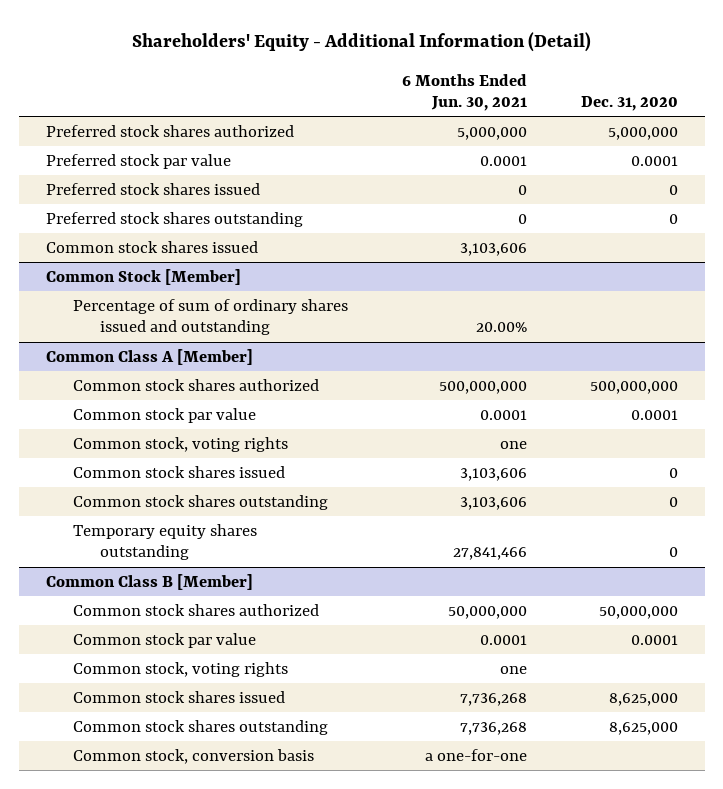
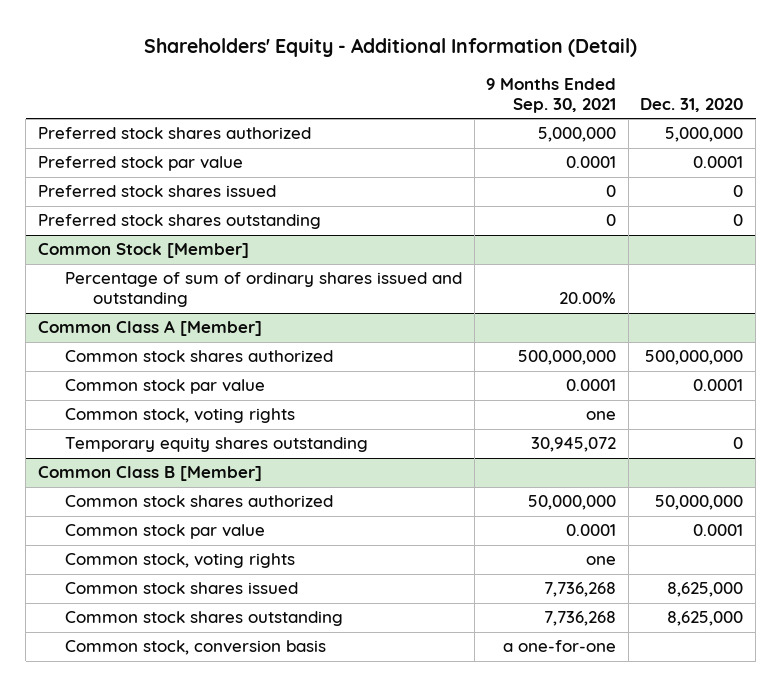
[401,73,527,111] 6 Months Ended Jun. 30, 2021 -> none
none -> [486,78,617,114] 9 Months Ended Sep. 30, 2021
[45,240,258,253] Common stock shares issued -> none
[72,465,285,478] Common stock shares issued -> none
[72,494,328,510] Common stock shares outstanding -> none

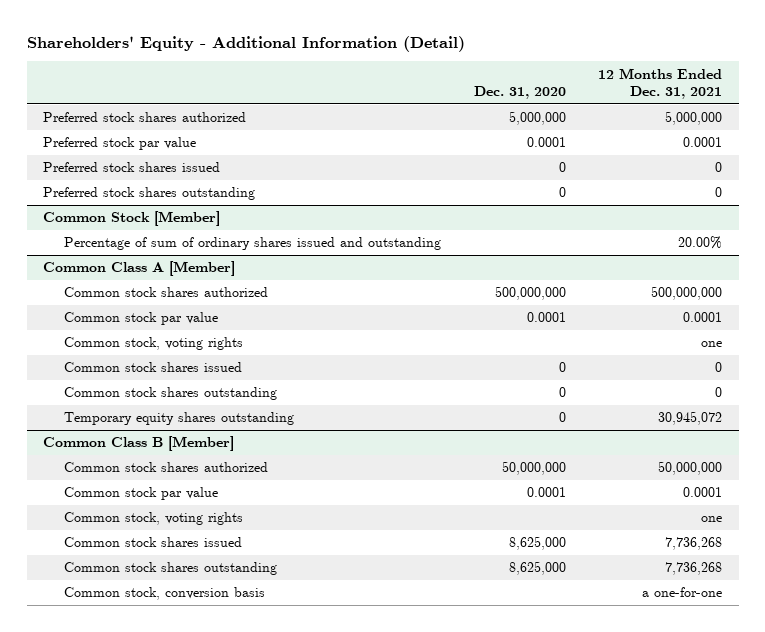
[486,78,617,114] 9 Months Ended Sep. 30, 2021 -> none
none -> [598,67,723,100] 12 Months Ended Dec. 31, 2021
none -> [64,362,243,373] Common stock shares issued
none -> [64,387,278,401] Common stock shares outstanding

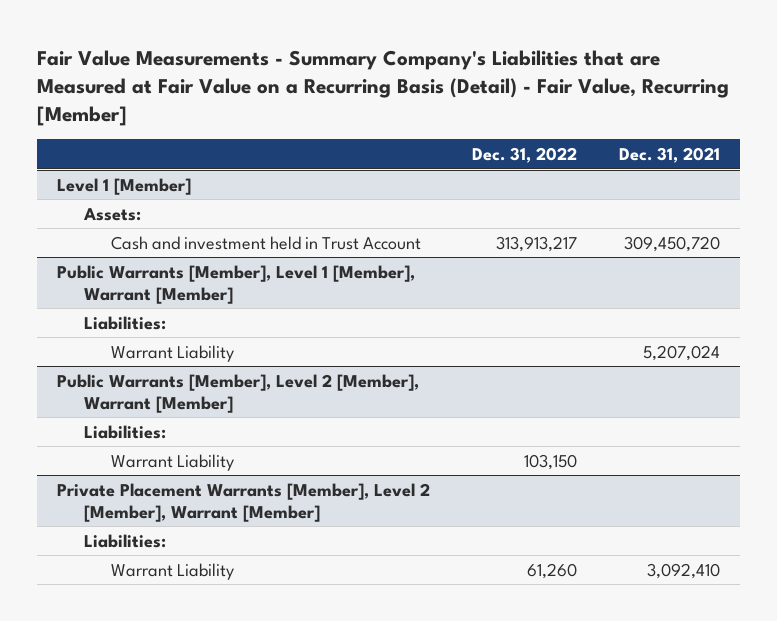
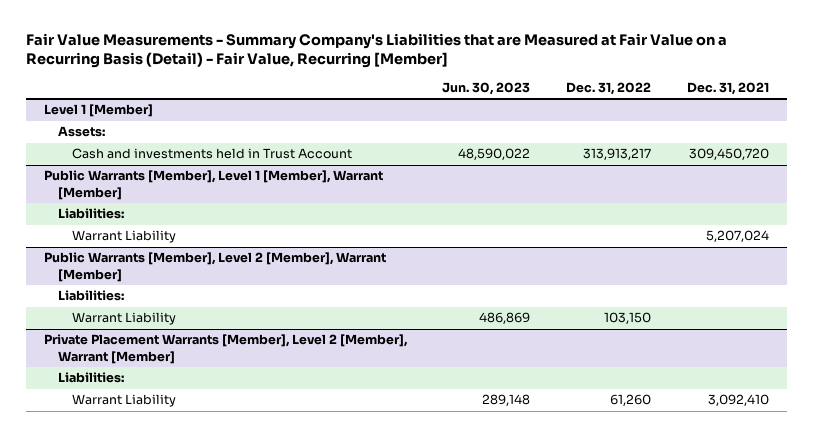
none -> [442,82,531,96] Jun. 30, 2023
[111,235,422,250] Cash and investment held in Trust Account -> [72,148,353,160] Cash and investments held in Trust Account

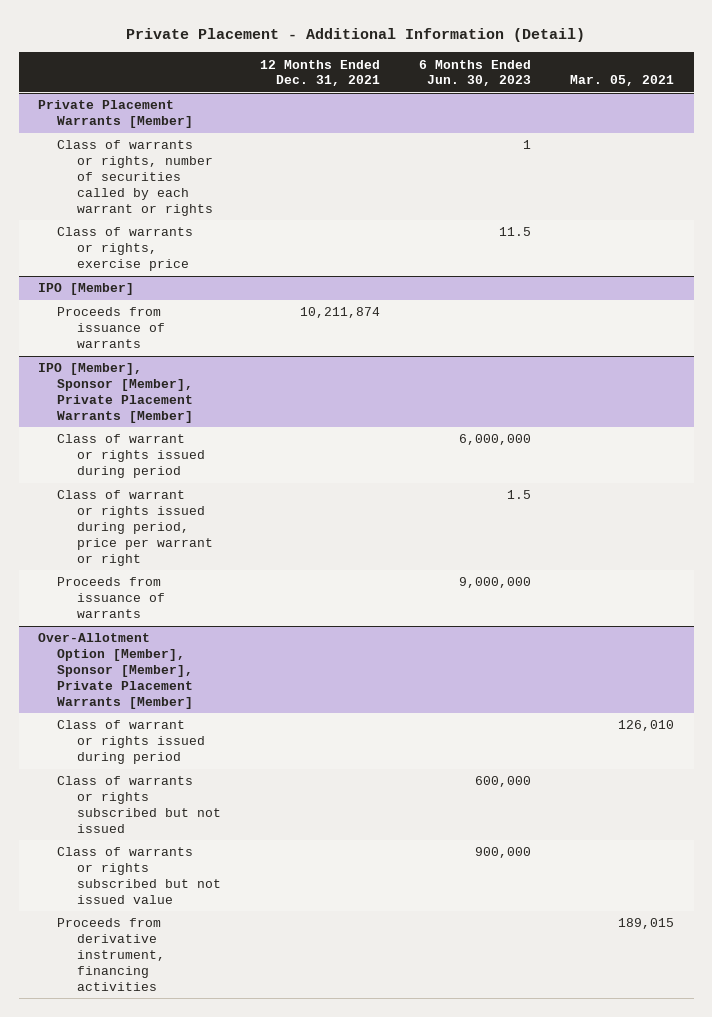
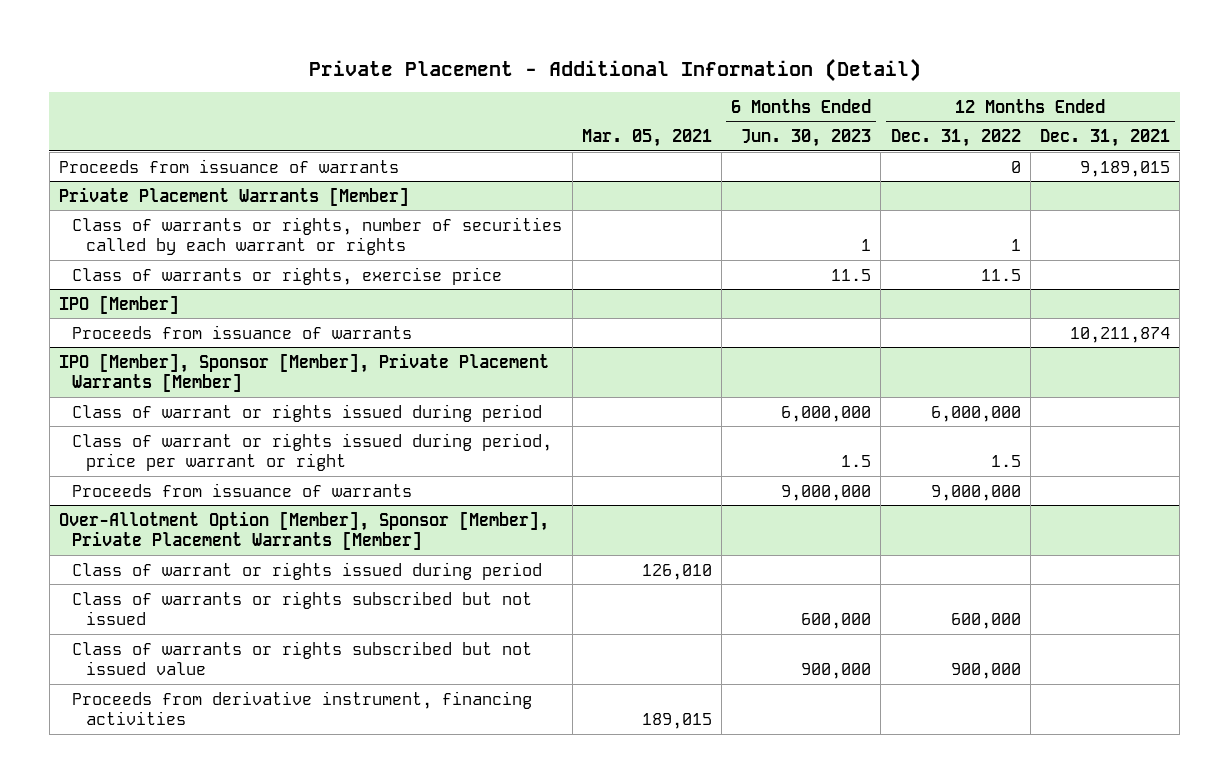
none -> [890,129,1021,148] Dec. 31, 2022
none -> [58,158,399,173] Proceeds from issuance of warrants

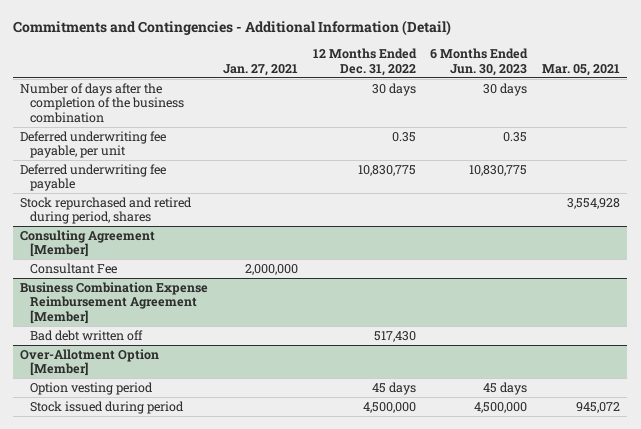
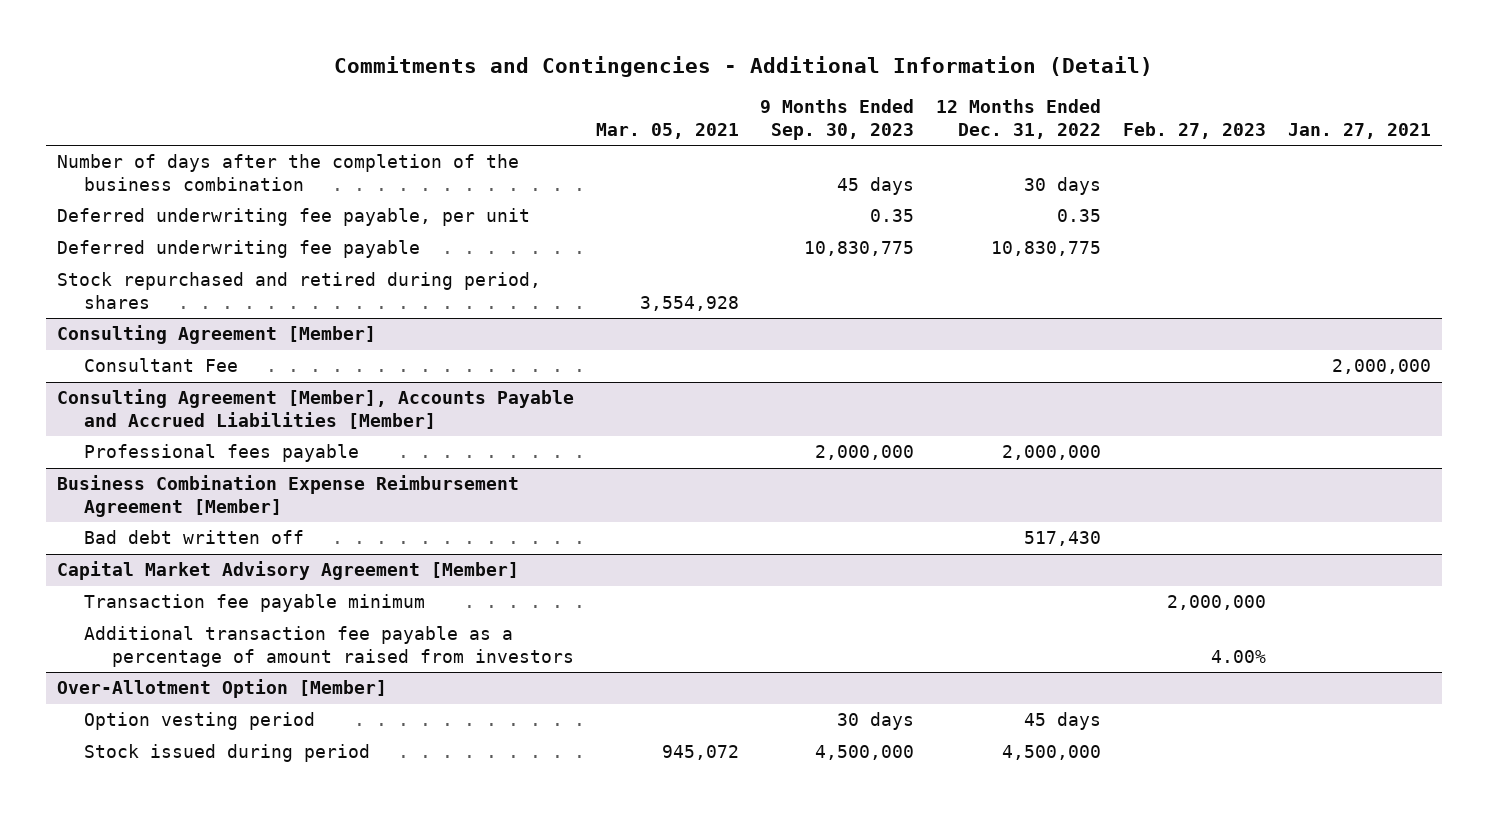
[430,48,529,76] 6 Months Ended Jun. 30, 2023 -> none
none -> [760,99,915,141] 9 Months Ended Sep. 30, 2023
none -> [1123,122,1267,140] Feb. 27, 2023
none -> [56,389,574,430] Consulting Agreement [Member], Accounts Payable and Accrued Liabilities [Member]
none -> [84,444,360,463] Professional fees payable
none -> [56,561,519,581] Capital Market Advisory Agreement [Member]
none -> [84,594,426,613] Transaction fee payable minimum
none -> [84,626,574,668] Additional transaction fee payable as a percentage of amount raised from investors

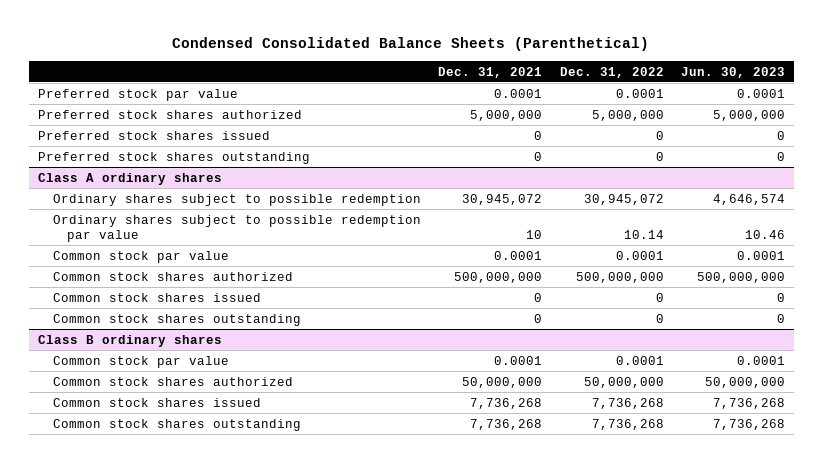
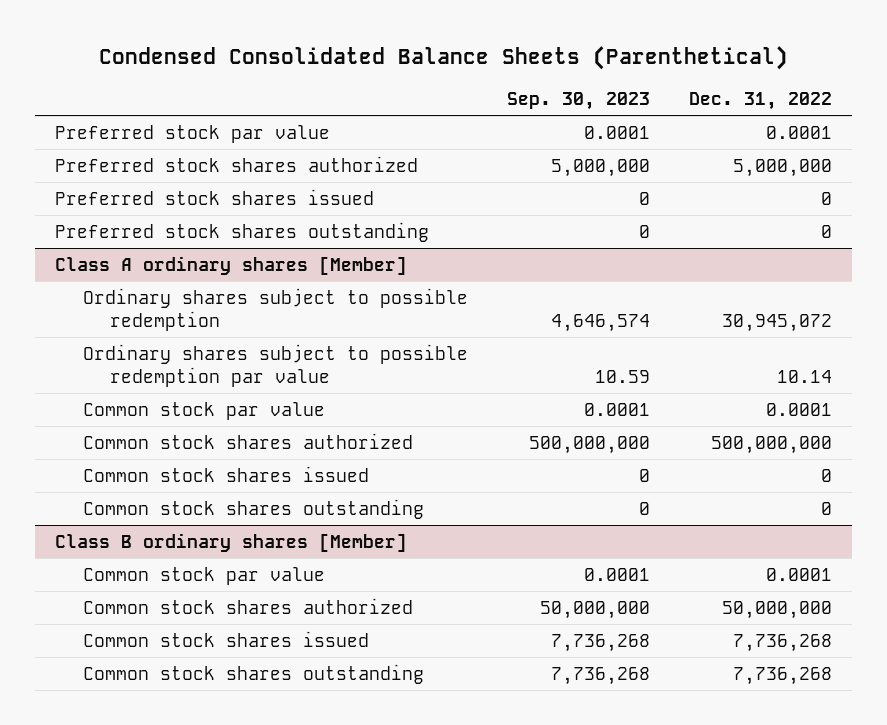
[438,66,543,78] Dec. 31, 2021 -> none
[681,66,786,78] Jun. 30, 2023 -> none
none -> [506,91,650,110] Sep. 30, 2023
[37,172,222,185] Class A ordinary shares -> [54,256,407,276] Class A ordinary shares [Member]
[37,334,222,347] Class B ordinary shares -> [54,533,407,553] Class B ordinary shares [Member]

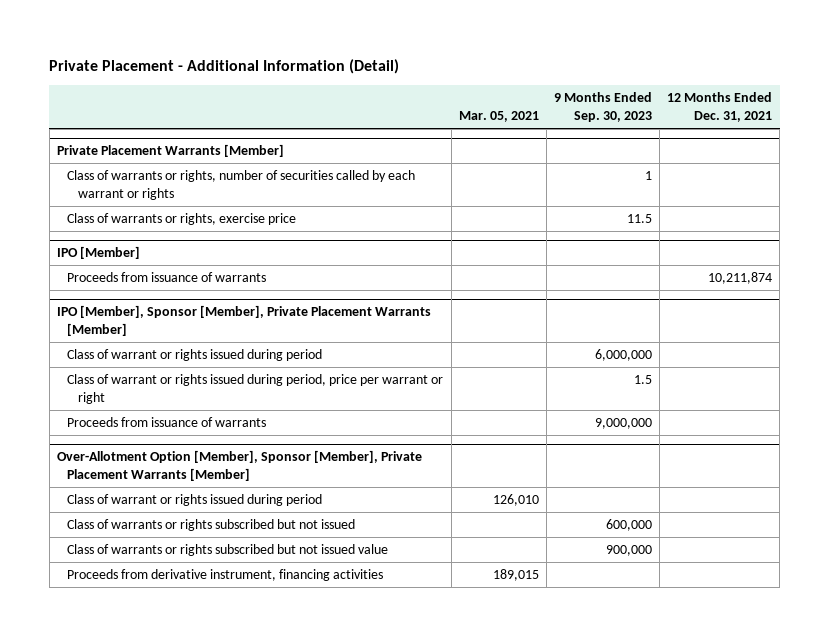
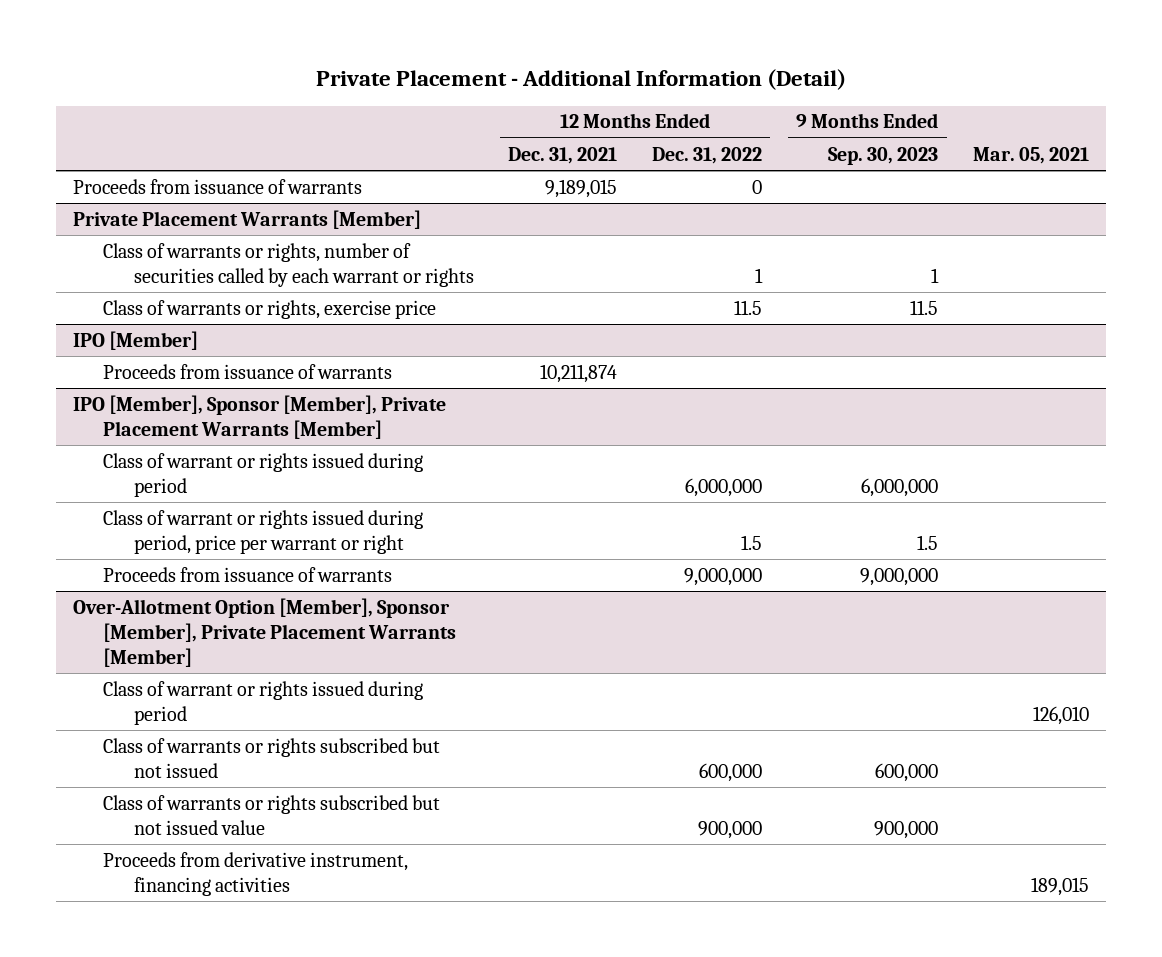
none -> [651,146,762,164] Dec. 31, 2022
none -> [72,178,362,194] Proceeds from issuance of warrants

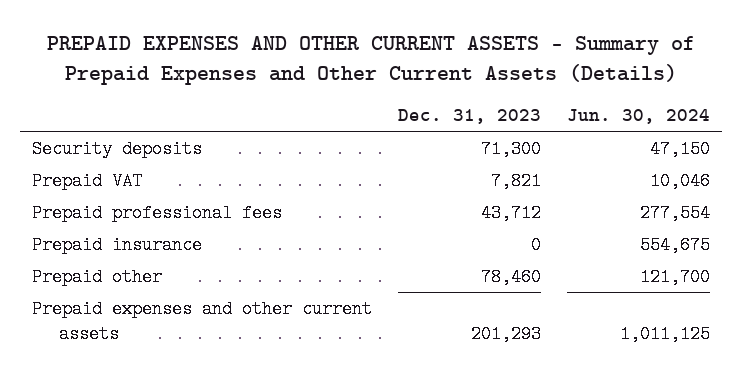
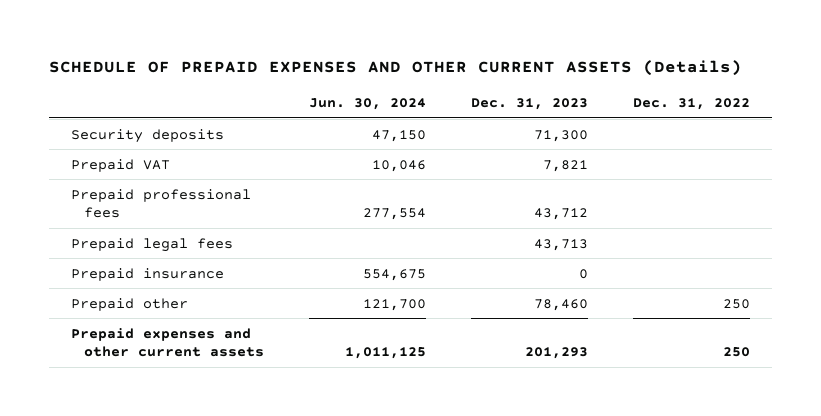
[47,35,696,85] PREPAID EXPENSES AND OTHER CURRENT ASSETS - Summary of Prepaid Expenses and Other Current Assets (Details) -> [48,60,742,77] SCHEDULE OF PREPAID EXPENSES AND OTHER CURRENT ASSETS (Details)
none -> [632,98,750,111] Dec. 31, 2022
none -> [71,237,234,252] Prepaid legal fees

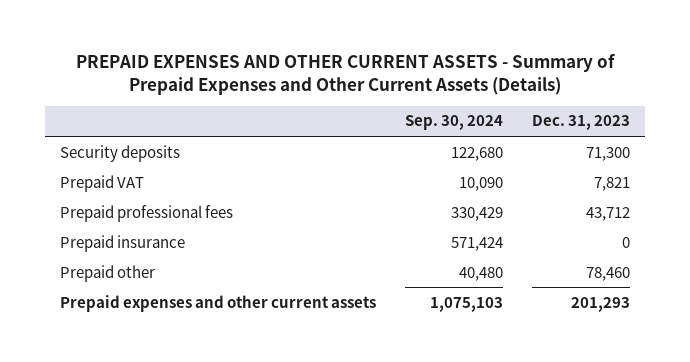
[48,60,742,77] SCHEDULE OF PREPAID EXPENSES AND OTHER CURRENT ASSETS (Details) -> [75,53,615,95] PREPAID EXPENSES AND OTHER CURRENT ASSETS - Summary of Prepaid Expenses and Other Current Assets (Details)
[308,98,426,111] Jun. 30, 2024 -> none
[632,98,750,111] Dec. 31, 2022 -> none
none -> [404,115,503,131] Sep. 30, 2024
[71,237,234,252] Prepaid legal fees -> none

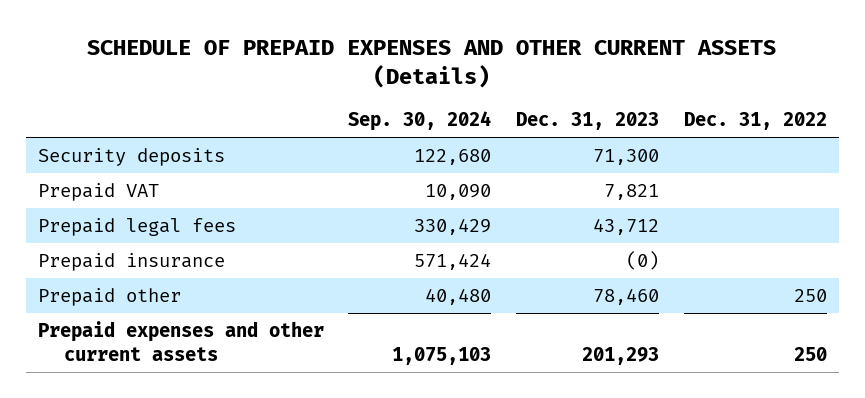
[75,53,615,95] PREPAID EXPENSES AND OTHER CURRENT ASSETS - Summary of Prepaid Expenses and Other Current Assets (Details) -> [87,39,777,88] SCHEDULE OF PREPAID EXPENSES AND OTHER CURRENT ASSETS (Details)
none -> [683,112,827,131] Dec. 31, 2022
[59,204,233,222] Prepaid professional fees -> [37,218,236,237] Prepaid legal fees
[622,236,631,248] 0 -> [626,251,660,271] (0)

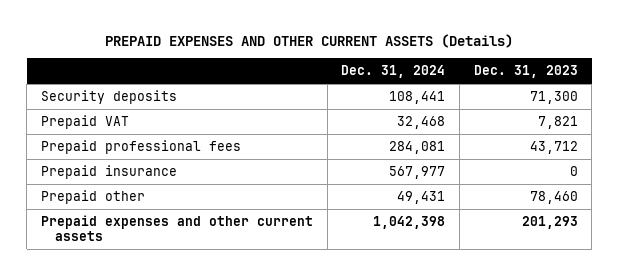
[87,39,777,88] SCHEDULE OF PREPAID EXPENSES AND OTHER CURRENT ASSETS (Details) -> [105,33,514,48] PREPAID EXPENSES AND OTHER CURRENT ASSETS (Details)
[348,111,492,132] Sep. 30, 2024 -> none
[683,112,827,131] Dec. 31, 2022 -> none
none -> [341,64,446,78] Dec. 31, 2024
[37,218,236,237] Prepaid legal fees -> [40,140,241,155] Prepaid professional fees
[626,251,660,271] (0) -> [569,166,578,177] 0

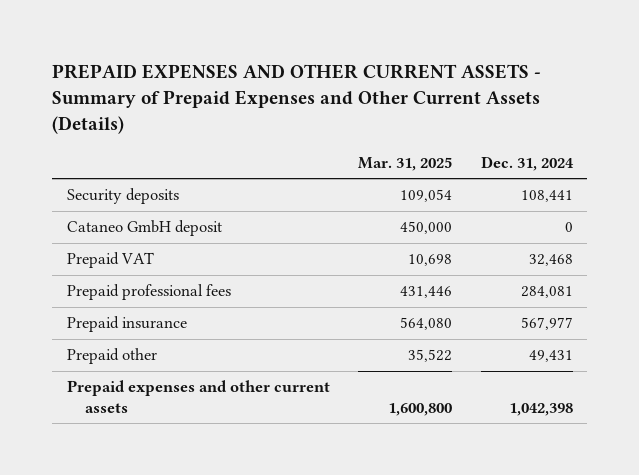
[105,33,514,48] PREPAID EXPENSES AND OTHER CURRENT ASSETS (Details) -> [52,64,542,134] PREPAID EXPENSES AND OTHER CURRENT ASSETS - Summary of Prepaid Expenses and Other Current Assets (Details)
[473,64,578,78] Dec. 31, 2023 -> none
none -> [358,156,453,171] Mar. 31, 2025
none -> [66,220,222,237] Cataneo GmbH deposit

